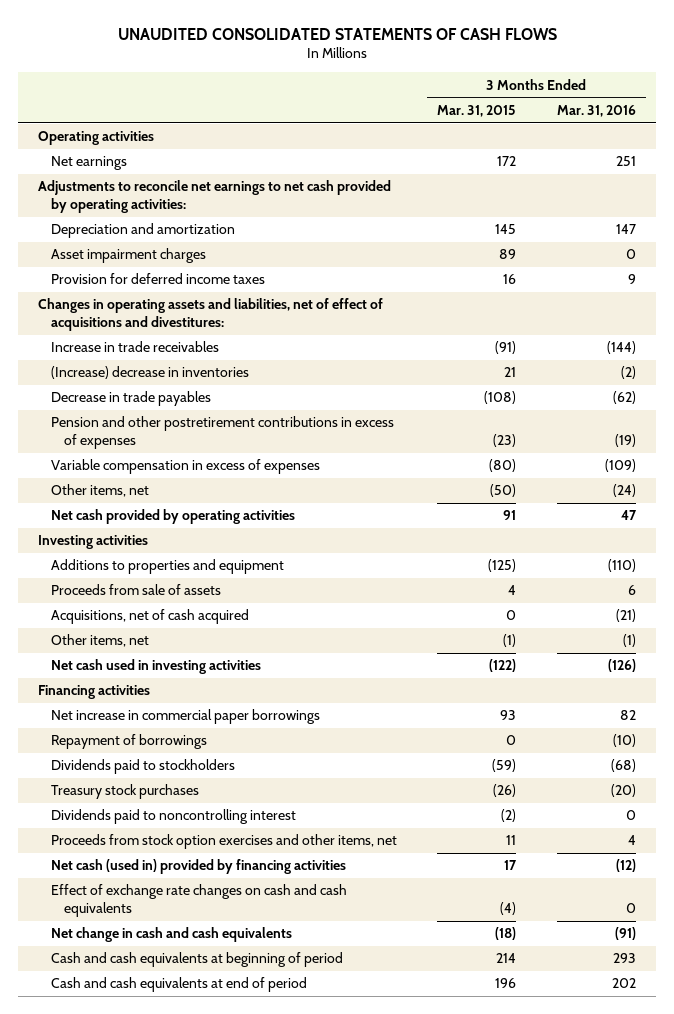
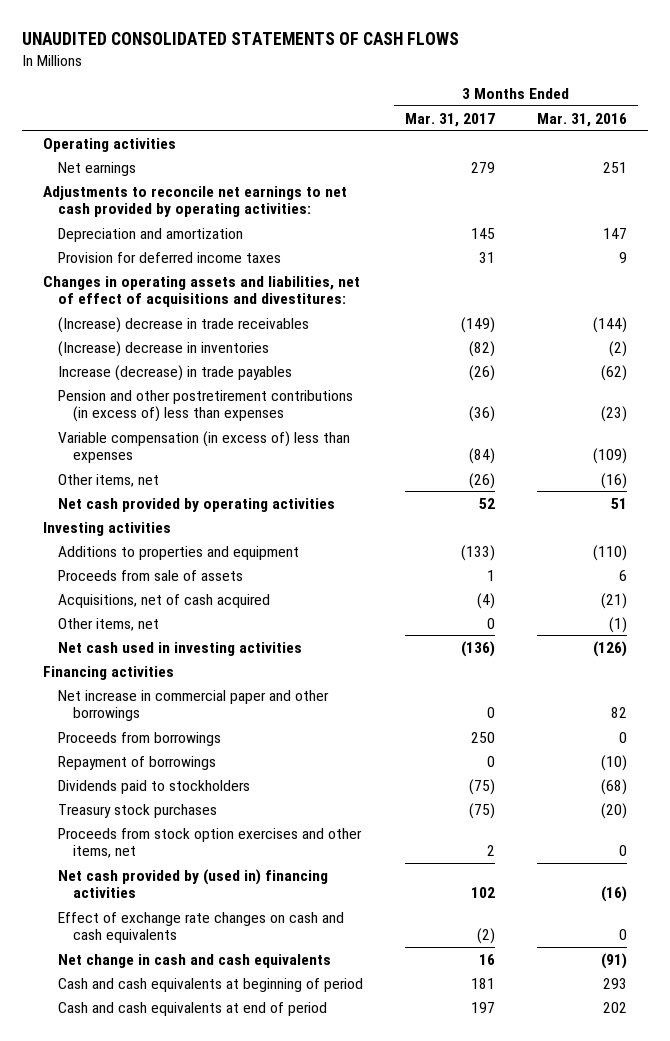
[437,104,517,117] Mar. 31, 2015 -> none
none -> [405,112,496,127] Mar. 31, 2017
[51,248,207,264] Asset impairment charges -> none
[51,341,220,353] Increase in trade receivables -> [57,316,309,333] (Increase) decrease in trade receivables
[51,391,212,407] Decrease in trade payables -> [57,364,292,381] Increase (decrease) in trade payables
[51,416,395,449] Pension and other postretirement contributions in excess of expenses -> [57,389,353,423] Pension and other postretirement contributions (in excess of) less than expenses
[614,433,636,447] (19) -> [601,406,628,423] (23)
[51,459,321,475] Variable compensation in excess of expenses -> [57,430,350,464] Variable compensation (in excess of) less than expenses
[612,484,636,498] (24) -> [601,472,628,489] (16)
[620,510,637,521] 47 -> [611,497,628,509] 51
[51,709,321,725] Net increase in commercial paper borrowings -> [57,689,329,722] Net increase in commercial paper and other borrowings
none -> [57,731,221,746] Proceeds from borrowings
[51,809,297,825] Dividends paid to noncontrolling interest -> none
[627,835,636,846] 4 -> [619,845,628,857] 0
[51,859,347,875] Net cash (used in) provided by financing activities -> [57,868,328,899] Net cash provided by (used in) financing activities
[615,859,636,873] (12) -> [601,886,628,903] (16)

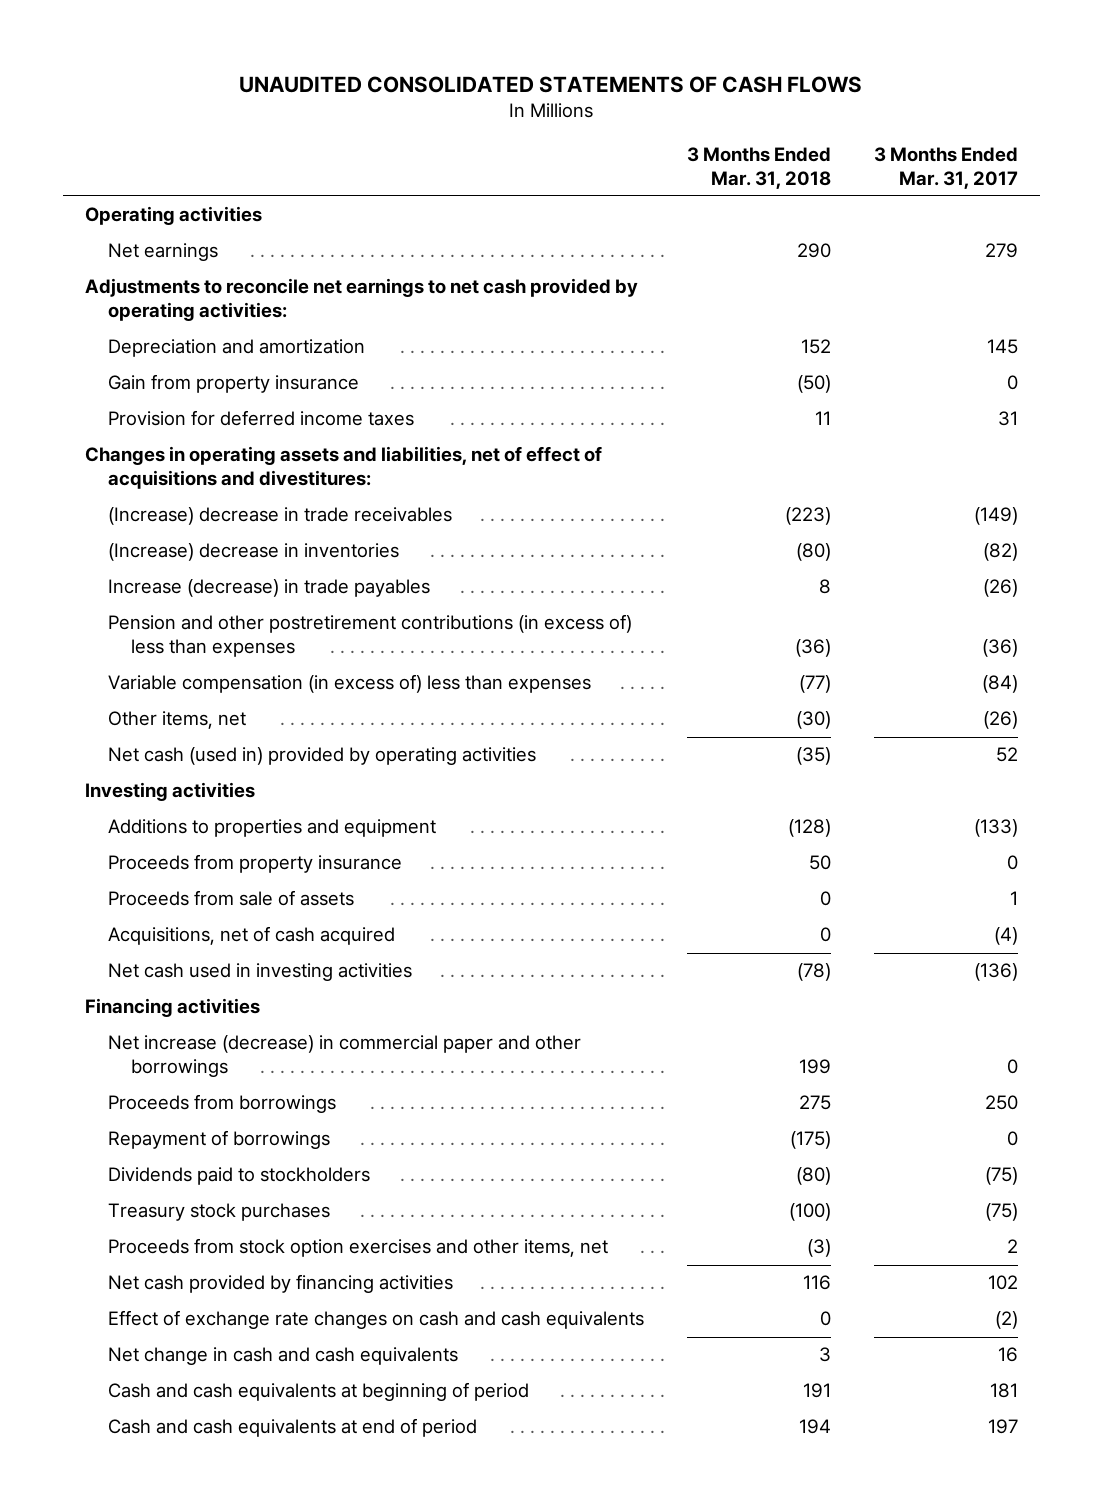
[537,112,628,127] Mar. 31, 2016 -> none
none -> [686,146,831,189] 3 Months Ended Mar. 31, 2018
none -> [107,374,359,394] Gain from property insurance
[57,497,335,512] Net cash provided by operating activities -> [107,747,536,766] Net cash (used in) provided by operating activities
none -> [107,854,402,874] Proceeds from property insurance
[57,617,159,631] Other items, net -> none
[57,689,329,722] Net increase in commercial paper and other borrowings -> [107,1035,581,1078] Net increase (decrease) in commercial paper and other borrowings
[57,868,328,899] Net cash provided by (used in) financing activities -> [107,1274,453,1294] Net cash provided by financing activities

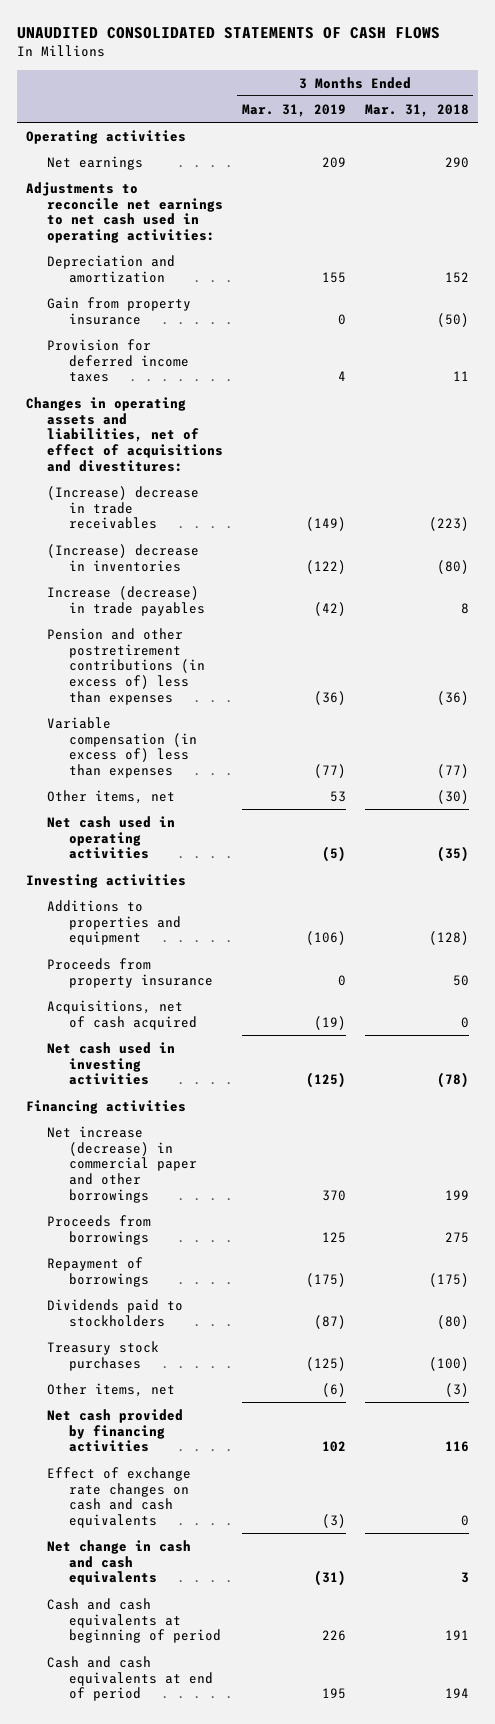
[874,146,1019,189] 3 Months Ended Mar. 31, 2017 -> none
none -> [241,103,346,117] Mar. 31, 2019
[84,278,638,322] Adjustments to reconcile net earnings to net cash provided by operating activities: -> [26,181,224,243] Adjustments to reconcile net earnings to net cash used in operating activities:
[107,747,536,766] Net cash (used in) provided by operating activities -> [47,815,176,860] Net cash used in operating activities
[107,890,354,907] Proceeds from sale of assets -> none
[107,1238,608,1258] Proceeds from stock option exercises and other items, net -> none
none -> [47,1382,176,1397] Other items, net

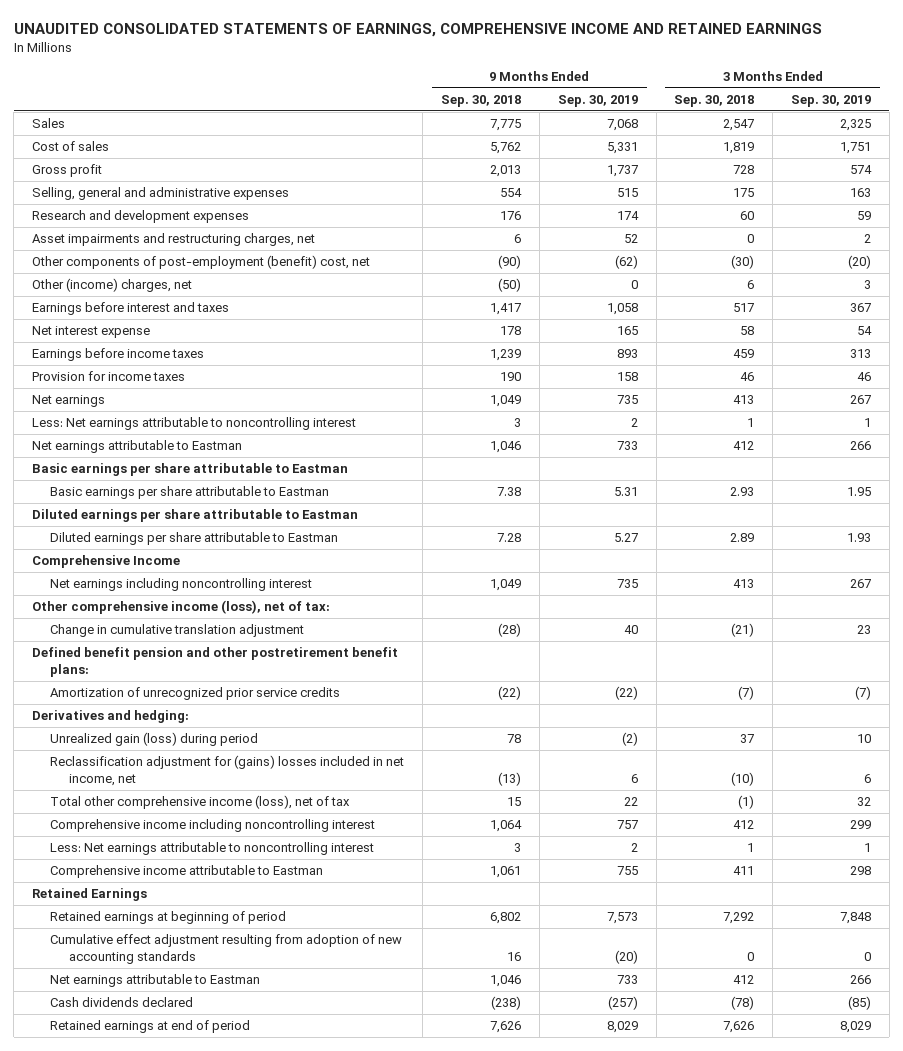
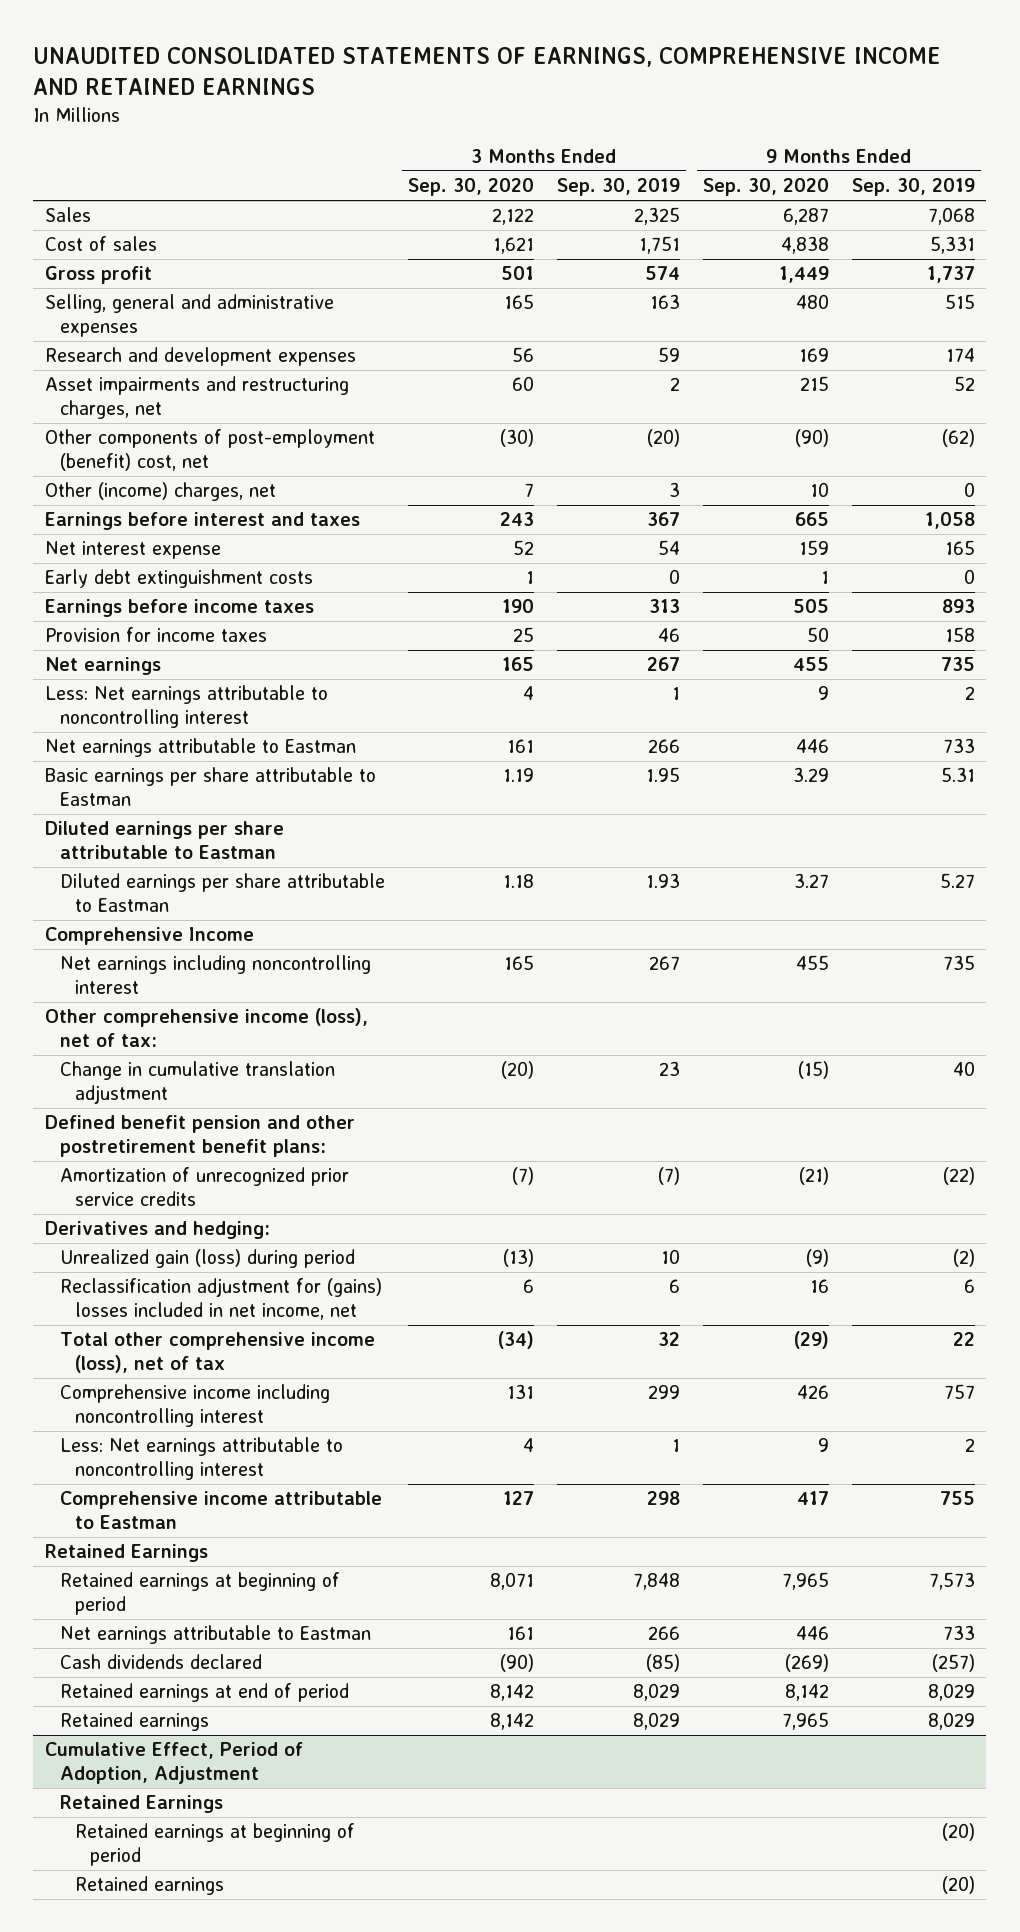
[441,95,522,108] Sep. 30, 2018 -> none
[674,95,755,108] Sep. 30, 2018 -> none
none -> [407,178,534,197] Sep. 30, 2020
none -> [702,178,829,197] Sep. 30, 2020
none -> [44,569,313,589] Early debt extinguishment costs
[31,463,348,477] Basic earnings per share attributable to Eastman -> none
[50,934,403,964] Cumulative effect adjustment resulting from adoption of new accounting standards -> none
none -> [59,1712,209,1732] Retained earnings
none -> [44,1742,303,1784] Cumulative Effect, Period of Adoption, Adjustment
none -> [59,1795,223,1814] Retained Earnings
none -> [74,1823,355,1866] Retained earnings at beginning of period
none -> [74,1876,224,1896] Retained earnings

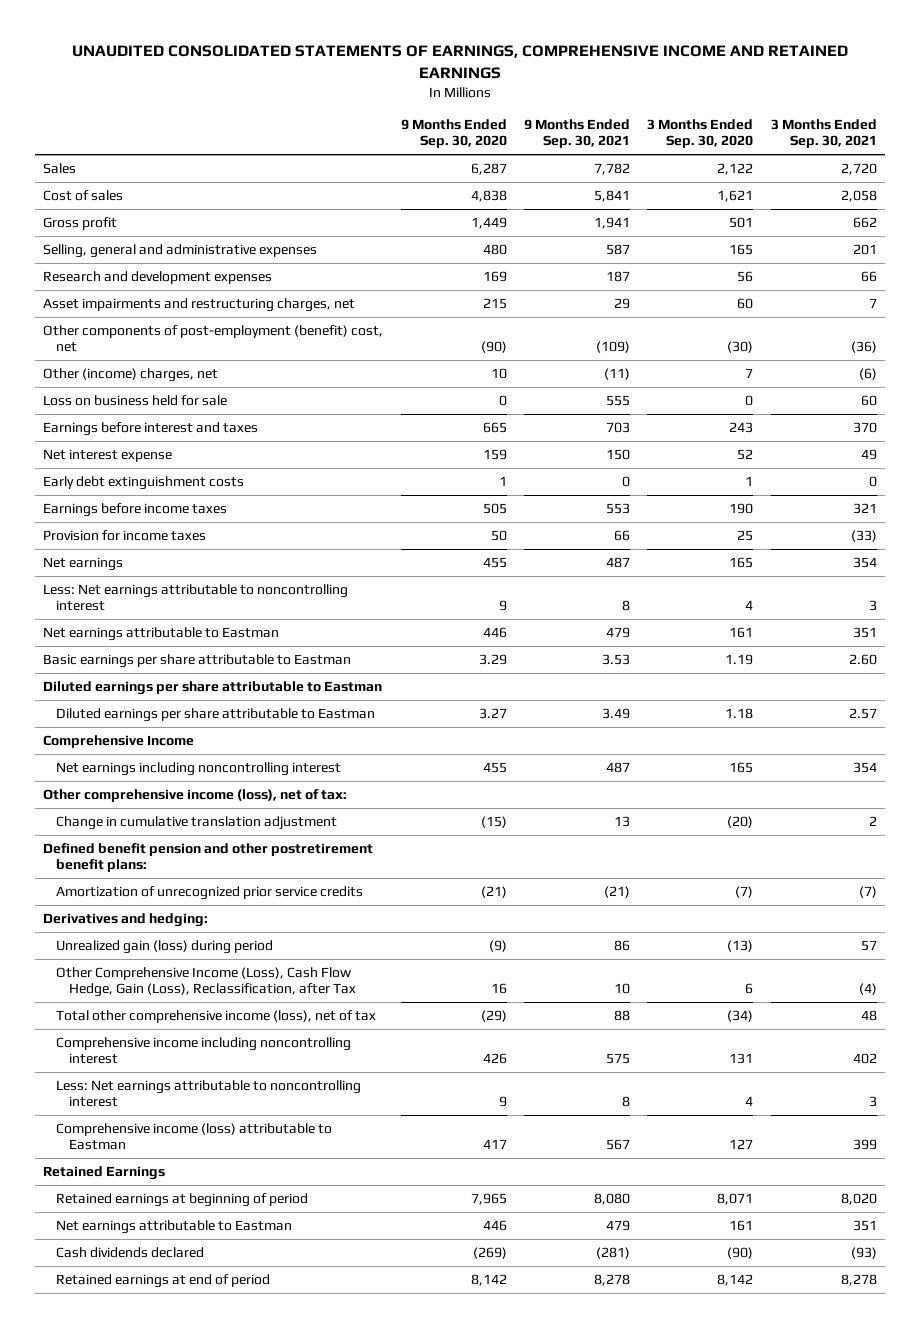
[556,178,680,197] Sep. 30, 2019 -> none
[851,178,975,197] Sep. 30, 2019 -> none
none -> [524,119,631,149] 9 Months Ended Sep. 30, 2021
none -> [770,119,877,149] 3 Months Ended Sep. 30, 2021
none -> [43,394,228,406] Loss on business held for sale
[59,1278,382,1320] Reclassification adjustment for (gains) losses included in net income, net -> [56,966,356,998] Other Comprehensive Income (Loss), Cash Flow Hedge, Gain (Loss), Reclassification, after Tax
[59,1491,382,1529] Comprehensive income attributable to Eastman -> [56,1122,333,1151] Comprehensive income (loss) attributable to Eastman
[59,1712,209,1732] Retained earnings -> none
[44,1742,303,1784] Cumulative Effect, Period of Adoption, Adjustment -> none
[59,1795,223,1814] Retained Earnings -> none
[74,1823,355,1866] Retained earnings at beginning of period -> none
[74,1876,224,1896] Retained earnings -> none

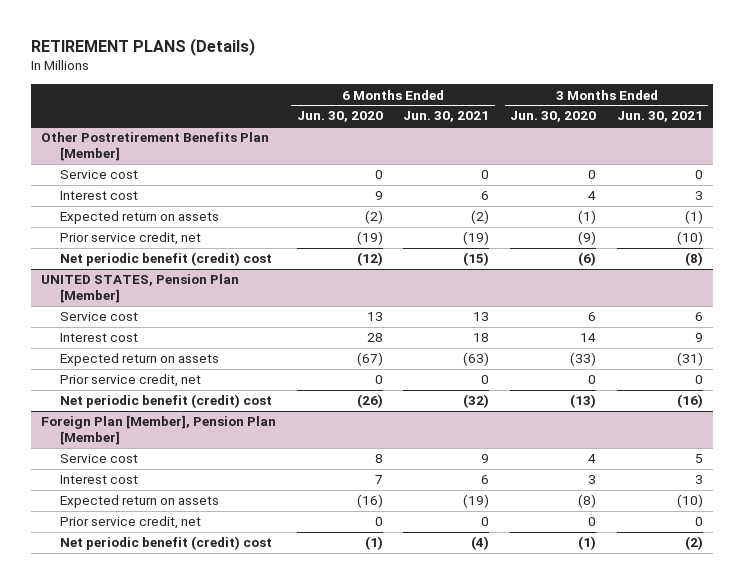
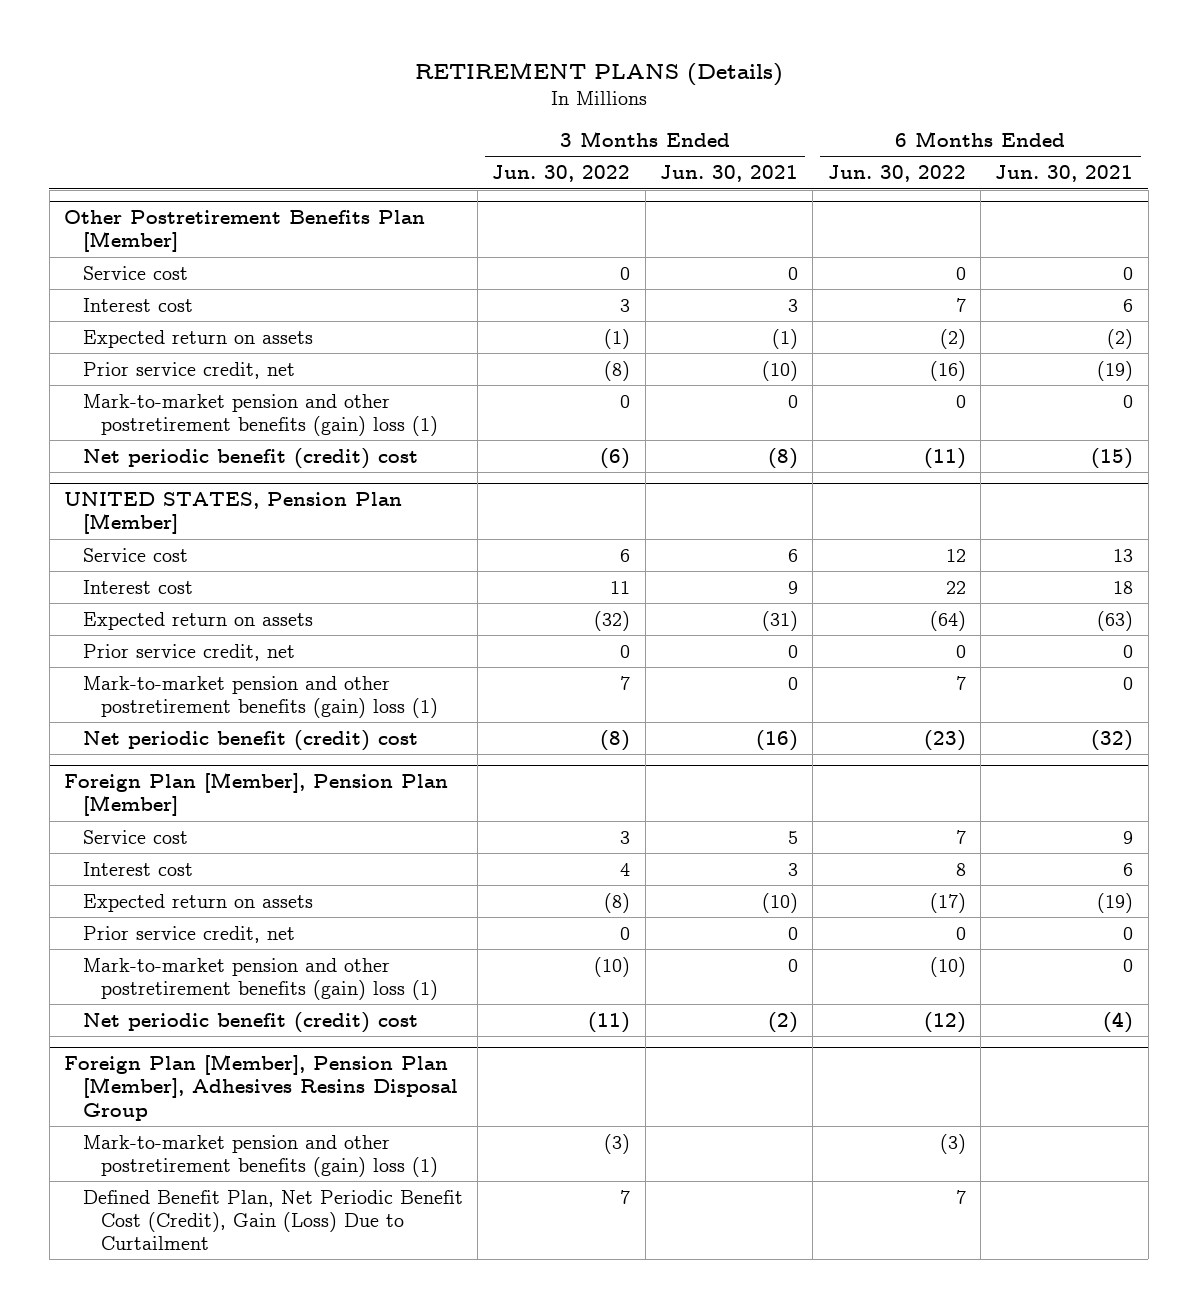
[296,111,383,123] Jun. 30, 2020 -> none
[510,111,597,123] Jun. 30, 2020 -> none
none -> [492,165,631,183] Jun. 30, 2022
none -> [827,165,966,183] Jun. 30, 2022
none -> [82,393,439,436] Mark-to-market pension and other postretirement benefits (gain) loss (1)
none -> [82,675,439,718] Mark-to-market pension and other postretirement benefits (gain) loss (1)
none -> [82,957,439,1000] Mark-to-market pension and other postretirement benefits (gain) loss (1)
none -> [64,1054,458,1121] Foreign Plan [Member], Pension Plan [Member], Adhesives Resins Disposal Group
none -> [82,1134,439,1177] Mark-to-market pension and other postretirement benefits (gain) loss (1)
none -> [82,1189,463,1250] Defined Benefit Plan, Net Periodic Benefit Cost (Credit), Gain (Loss) Due to Curtailment

